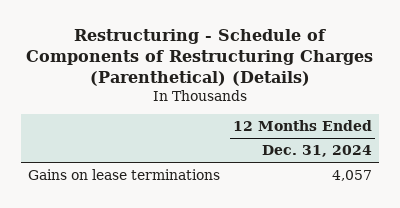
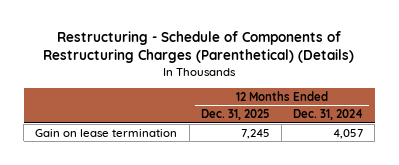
none -> [200,109,270,121] Dec. 31, 2025
[27,168,220,180] Gains on lease terminations -> [35,128,178,137] Gain on lease termination

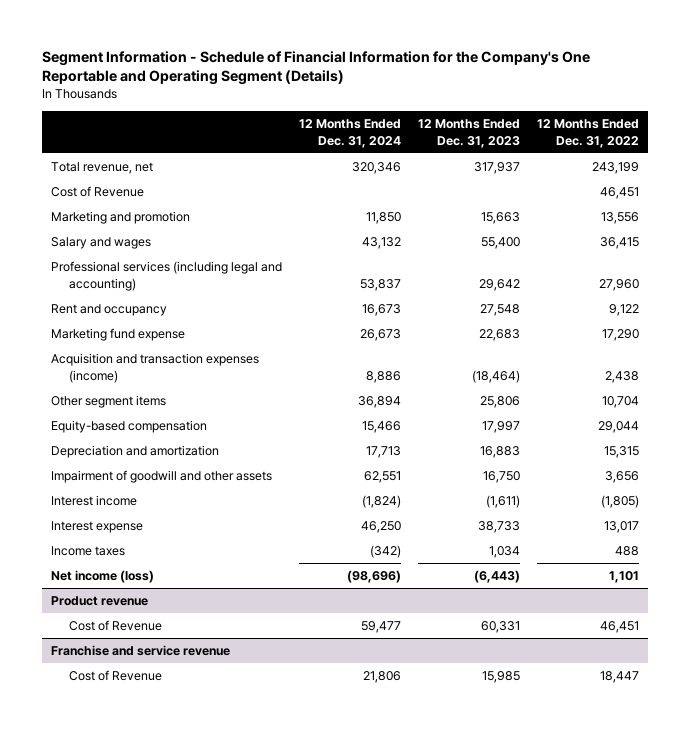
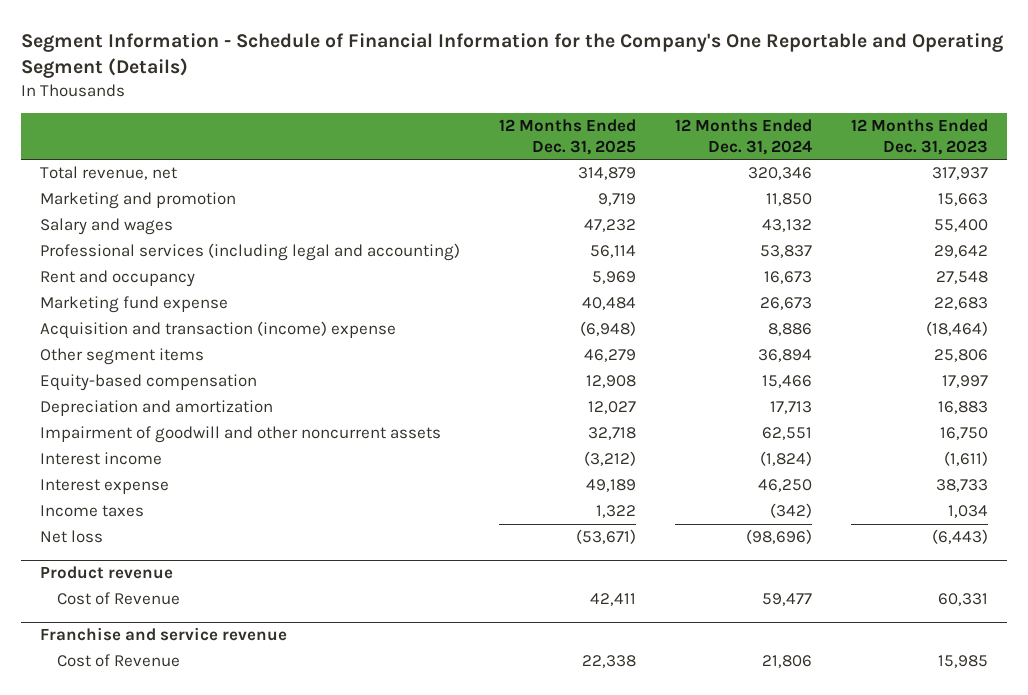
[537,119,640,148] 12 Months Ended Dec. 31, 2022 -> none
none -> [498,119,636,155] 12 Months Ended Dec. 31, 2025
[50,186,144,198] Cost of Revenue -> none
[50,353,259,383] Acquisition and transaction expenses (income) -> [40,321,397,340] Acquisition and transaction (income) expense
[50,470,272,484] Impairment of goodwill and other assets -> [40,426,442,444] Impairment of goodwill and other noncurrent assets
[50,570,154,584] Net income (loss) -> [40,530,104,544] Net loss

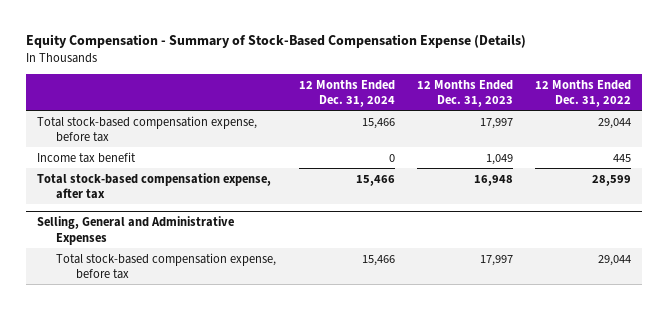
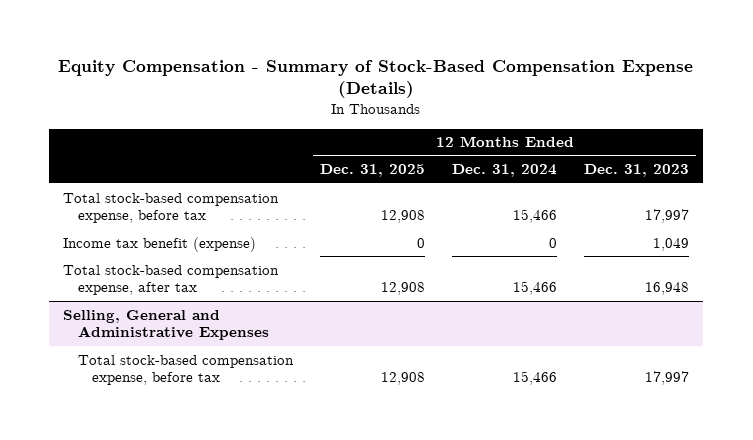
[535,79,632,107] 12 Months Ended Dec. 31, 2022 -> none
none -> [319,164,425,178] Dec. 31, 2025
[36,151,136,163] Income tax benefit -> [63,236,257,252] Income tax benefit (expense)

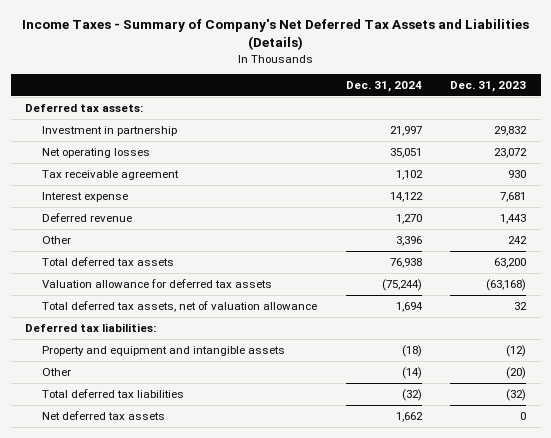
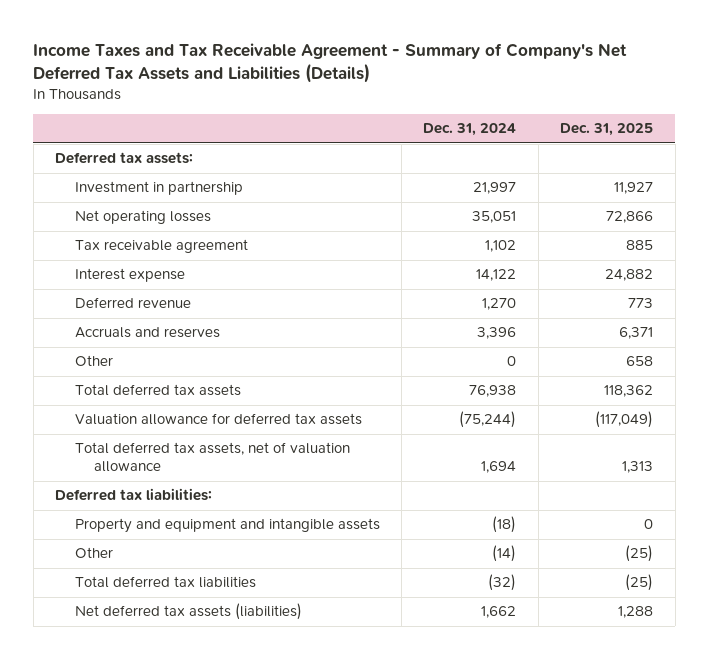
[21,18,529,50] Income Taxes - Summary of Company's Net Deferred Tax Assets and Liabilities (Details) -> [33,43,628,84] Income Taxes and Tax Receivable Agreement - Summary of Company's Net Deferred Tax Assets and Liabilities (Details)
[450,81,527,93] Dec. 31, 2023 -> none
none -> [560,123,654,137] Dec. 31, 2025
none -> [74,327,220,339] Accruals and reserves
[395,236,422,247] 3,396 -> [507,356,517,367] 0
[42,411,166,421] Net deferred tax assets -> [74,603,302,621] Net deferred tax assets (liabilities)

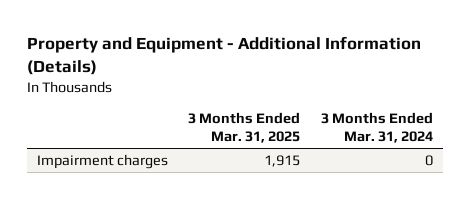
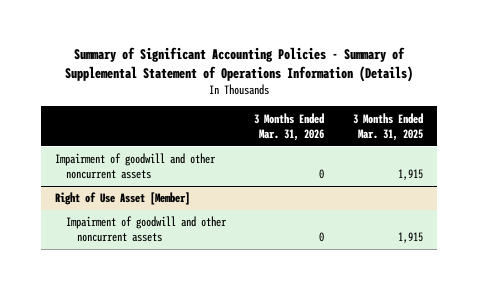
[26,36,421,76] Property and Equipment - Additional Information (Details) -> [64,47,413,83] Summary of Significant Accounting Policies - Summary of Supplemental Statement of Operations Information (Details)
[320,111,433,144] 3 Months Ended Mar. 31, 2024 -> none
none -> [254,112,325,141] 3 Months Ended Mar. 31, 2026
[36,154,168,170] Impairment charges -> [55,153,217,180] Impairment of goodwill and other noncurrent assets
none -> [55,192,191,206] Right of Use Asset [Member]
none -> [65,216,227,243] Impairment of goodwill and other noncurrent assets

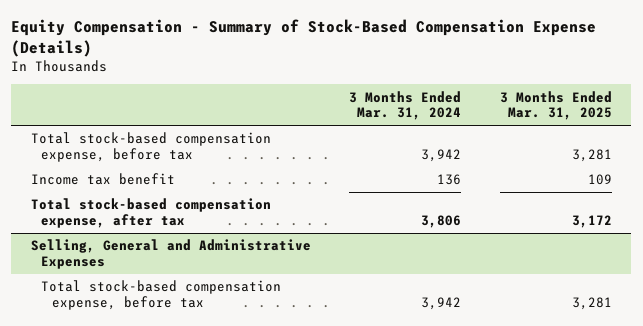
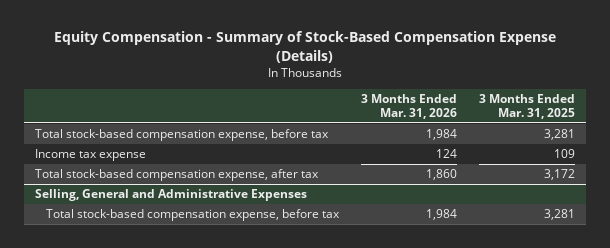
[349,90,462,121] 3 Months Ended Mar. 31, 2024 -> none
none -> [361,93,458,120] 3 Months Ended Mar. 31, 2026
[30,173,175,186] Income tax benefit -> [35,149,147,162] Income tax expense

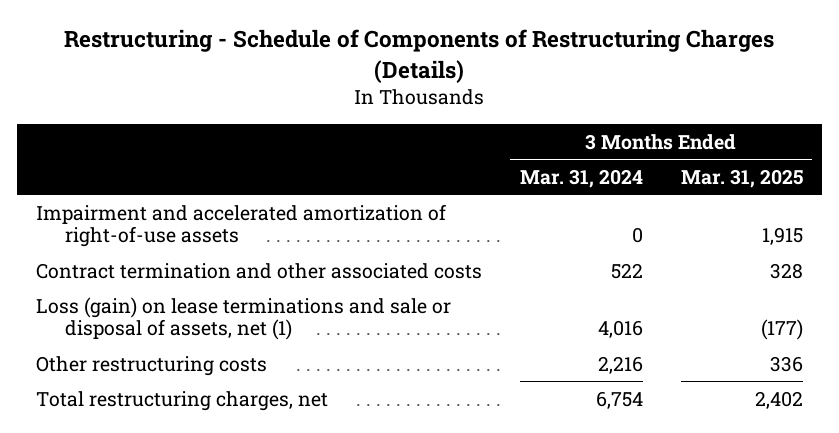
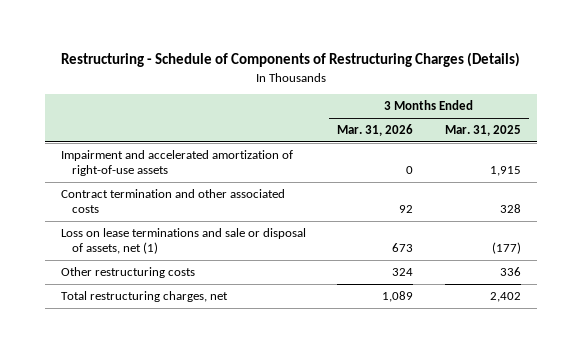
[519,168,643,188] Mar. 31, 2024 -> none
none -> [337,124,414,137] Mar. 31, 2026
[35,296,451,341] Loss (gain) on lease terminations and sale or disposal of assets, net (1) -> [60,228,306,255] Loss on lease terminations and sale or disposal of assets, net (1)

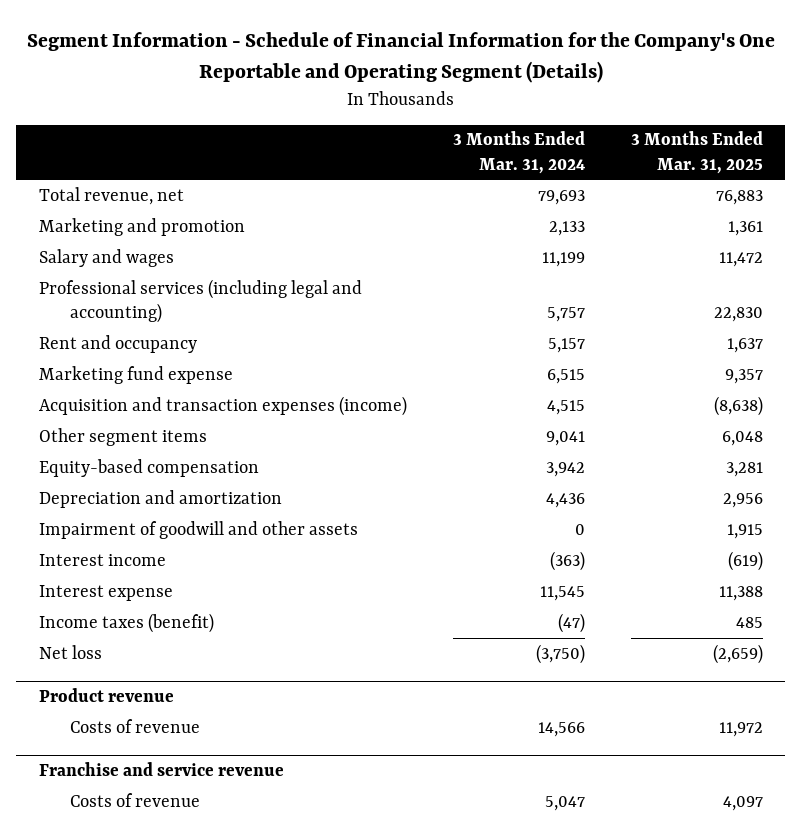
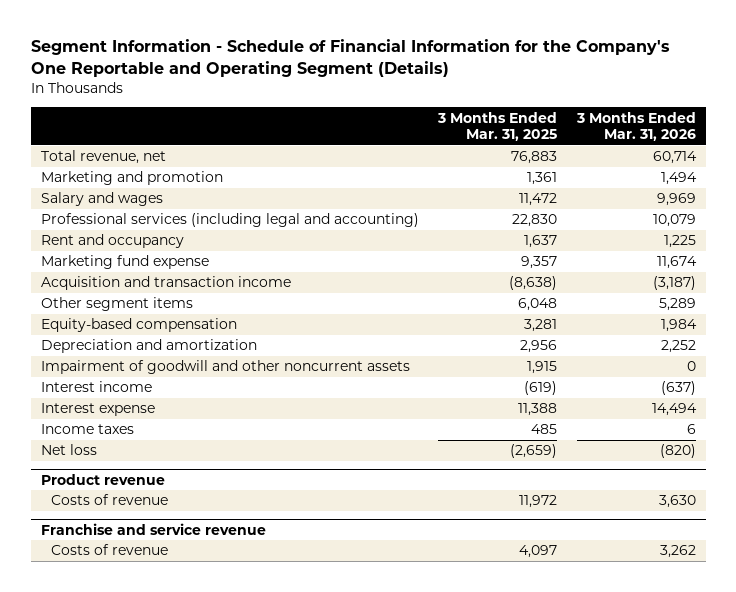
[452,131,585,174] 3 Months Ended Mar. 31, 2024 -> none
none -> [575,111,696,142] 3 Months Ended Mar. 31, 2026
[39,395,408,416] Acquisition and transaction expenses (income) -> [40,276,291,291] Acquisition and transaction income
[39,520,359,539] Impairment of goodwill and other assets -> [40,360,410,375] Impairment of goodwill and other noncurrent assets
[39,612,215,633] Income taxes (benefit) -> [40,424,134,435] Income taxes

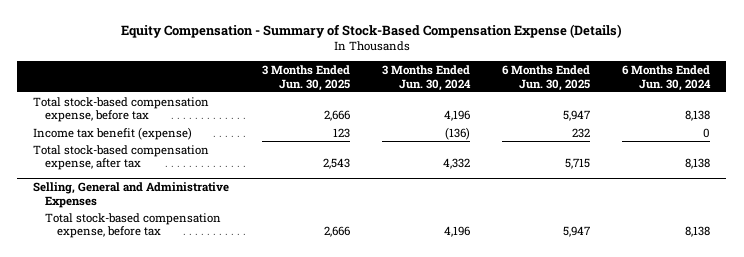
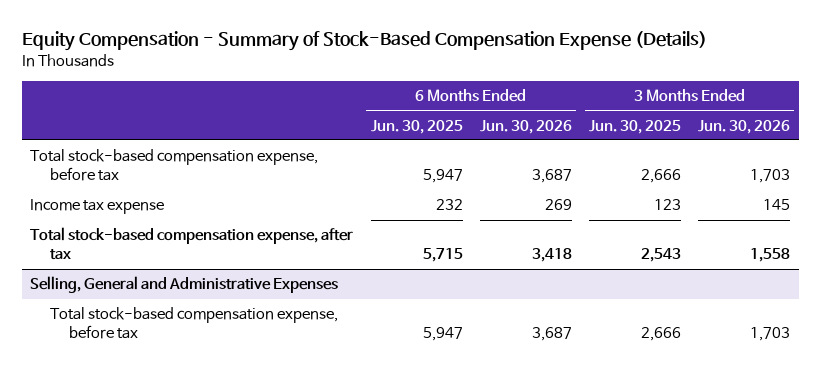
[381,65,471,91] 3 Months Ended Jun. 30, 2024 -> none
[622,65,712,91] 6 Months Ended Jun. 30, 2024 -> none
none -> [479,119,572,134] Jun. 30, 2026
none -> [698,119,791,134] Jun. 30, 2026
[33,126,193,140] Income tax benefit (expense) -> [30,199,165,215] Income tax expense

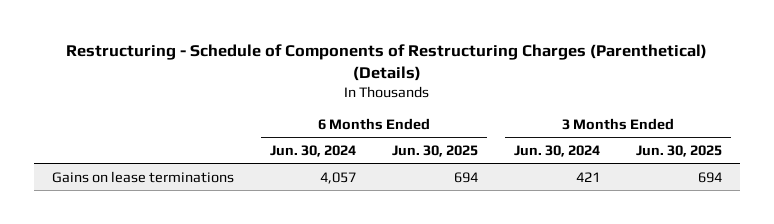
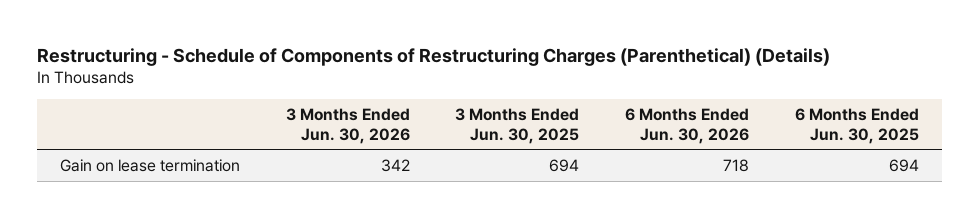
[269,144,356,157] Jun. 30, 2024 -> none
[513,144,600,157] Jun. 30, 2024 -> none
none -> [285,108,410,144] 3 Months Ended Jun. 30, 2026
none -> [625,108,750,144] 6 Months Ended Jun. 30, 2026
[51,170,234,183] Gains on lease terminations -> [60,158,241,172] Gain on lease termination

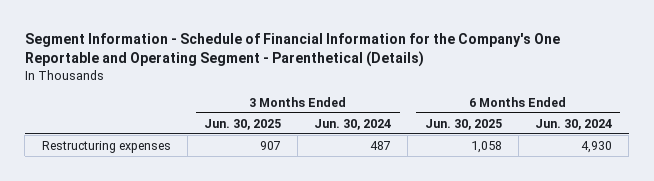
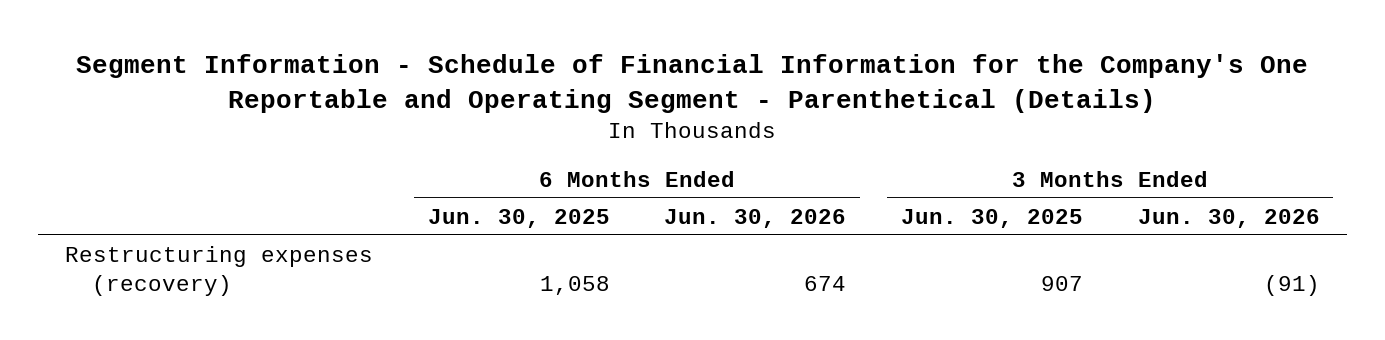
[314,118,392,130] Jun. 30, 2024 -> none
[534,118,612,130] Jun. 30, 2024 -> none
none -> [664,208,847,228] Jun. 30, 2026
none -> [1137,208,1320,228] Jun. 30, 2026
[41,140,171,153] Restructuring expenses -> [64,246,373,296] Restructuring expenses (recovery)

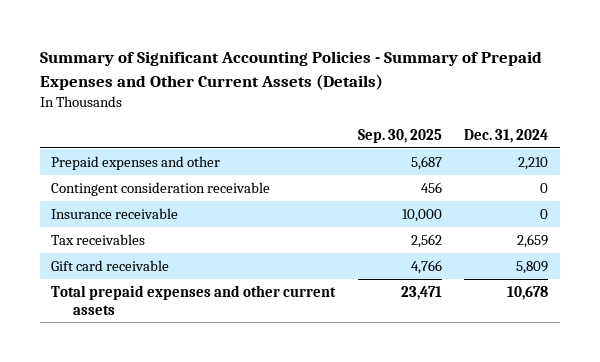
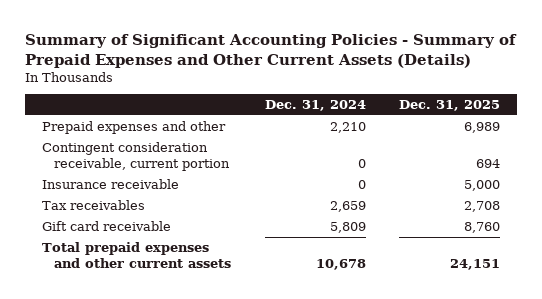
[357,128,442,143] Sep. 30, 2025 -> none
none -> [399,100,501,112] Dec. 31, 2025
[51,182,271,197] Contingent consideration receivable -> [42,141,231,171] Contingent consideration receivable, current portion

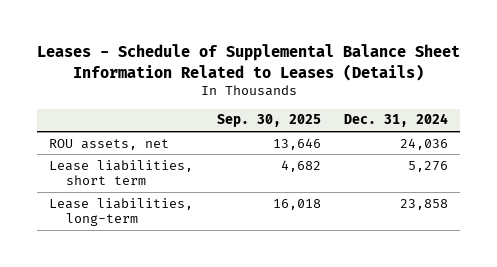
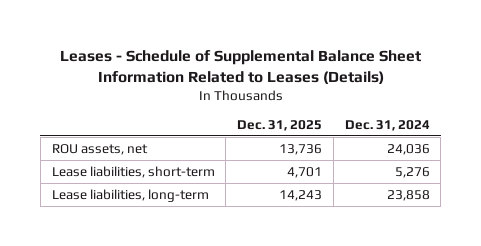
[216,114,321,128] Sep. 30, 2025 -> none
none -> [237,119,323,131] Dec. 31, 2025
[48,159,193,186] Lease liabilities, short term -> [51,165,215,178] Lease liabilities, short-term

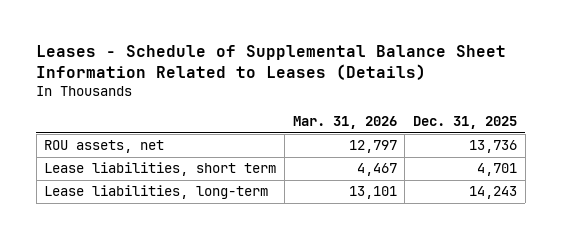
[344,119,430,131] Dec. 31, 2024 -> none
none -> [292,116,397,130] Mar. 31, 2026
[51,165,215,178] Lease liabilities, short-term -> [44,162,277,177] Lease liabilities, short term

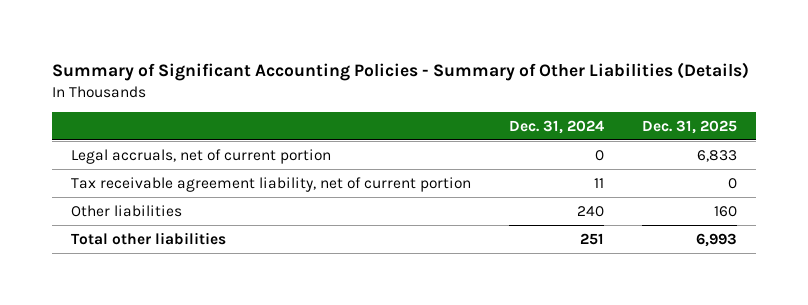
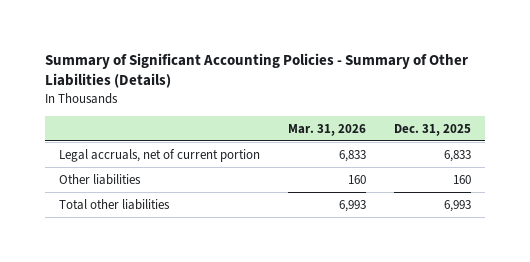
[509,119,605,134] Dec. 31, 2024 -> none
none -> [287,123,366,136] Mar. 31, 2026
[70,176,471,192] Tax receivable agreement liability, net of current portion -> none

